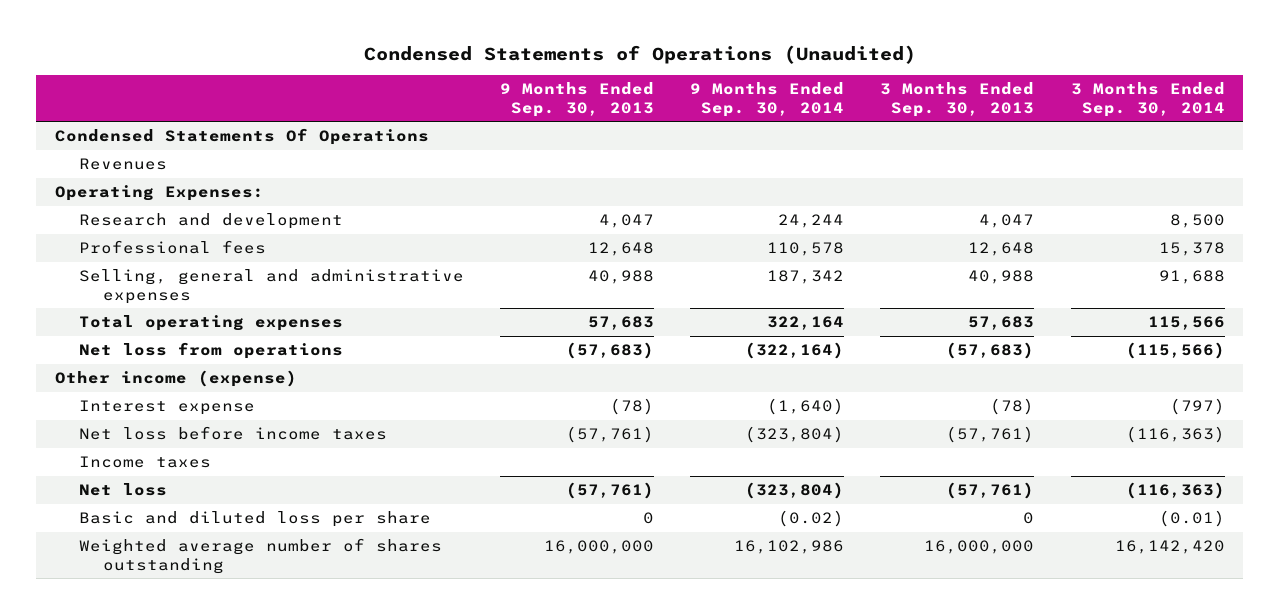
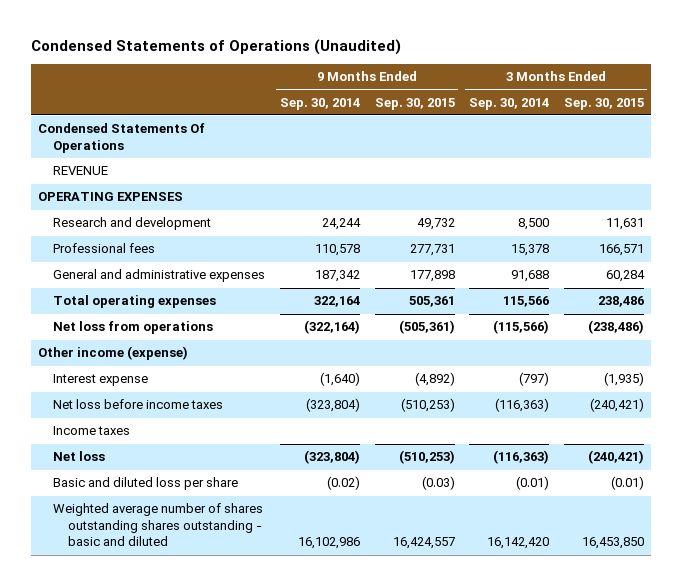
[499,82,654,117] 9 Months Ended Sep. 30, 2013 -> none
[880,82,1035,117] 3 Months Ended Sep. 30, 2013 -> none
none -> [374,97,455,110] Sep. 30, 2015
none -> [563,97,644,110] Sep. 30, 2015
[78,158,167,171] Revenues -> [53,166,109,176] REVENUE
[54,185,264,202] Operating Expenses: -> [38,192,184,202] OPERATING EXPENSES
[78,269,464,304] Selling, general and administrative expenses -> [53,269,266,283] General and administrative expenses
[78,538,442,574] Weighted average number of shares outstanding -> [53,503,264,547] Weighted average number of shares outstanding shares outstanding - basic and diluted

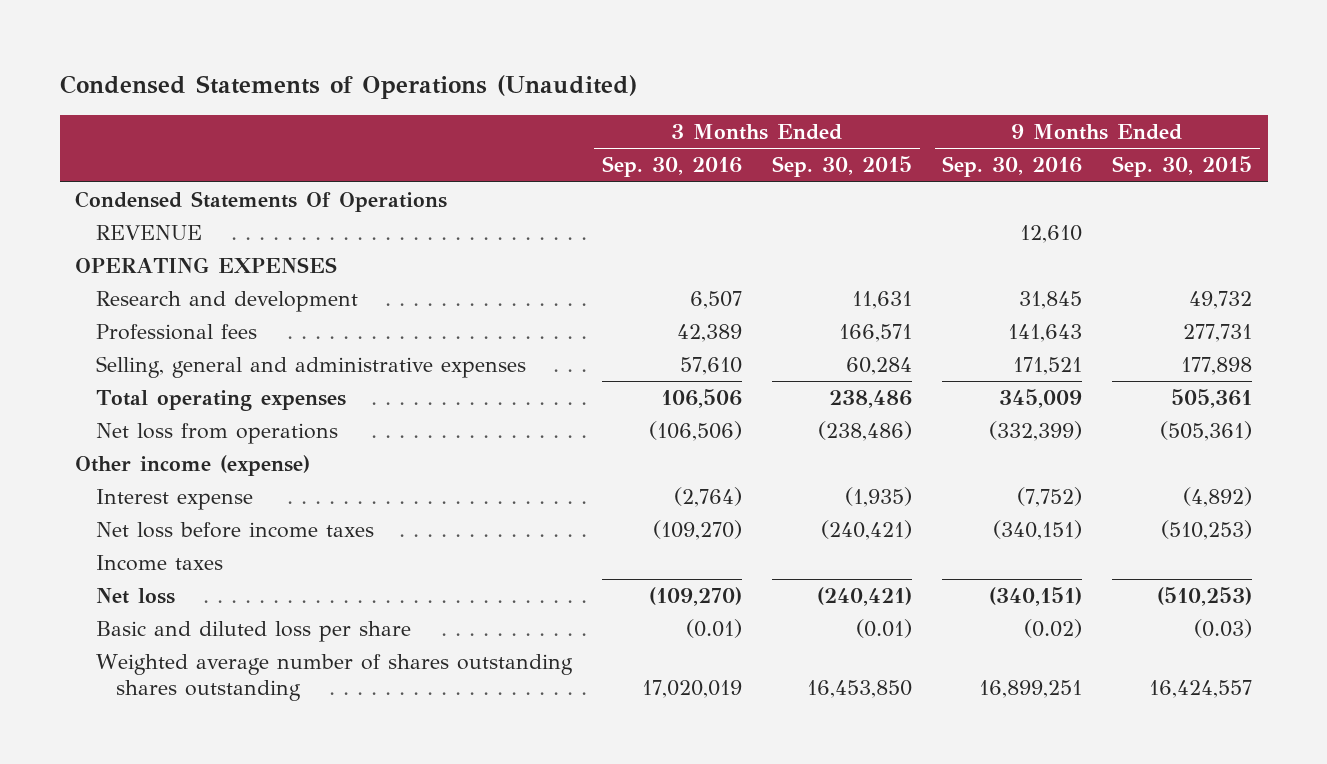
[279,97,360,110] Sep. 30, 2014 -> none
[469,97,550,110] Sep. 30, 2014 -> none
none -> [601,156,742,178] Sep. 30, 2016
none -> [942,156,1083,178] Sep. 30, 2016
[53,269,266,283] General and administrative expenses -> [95,356,526,379] Selling, general and administrative expenses
[53,503,264,547] Weighted average number of shares outstanding shares outstanding - basic and diluted -> [95,654,573,702] Weighted average number of shares outstanding shares outstanding

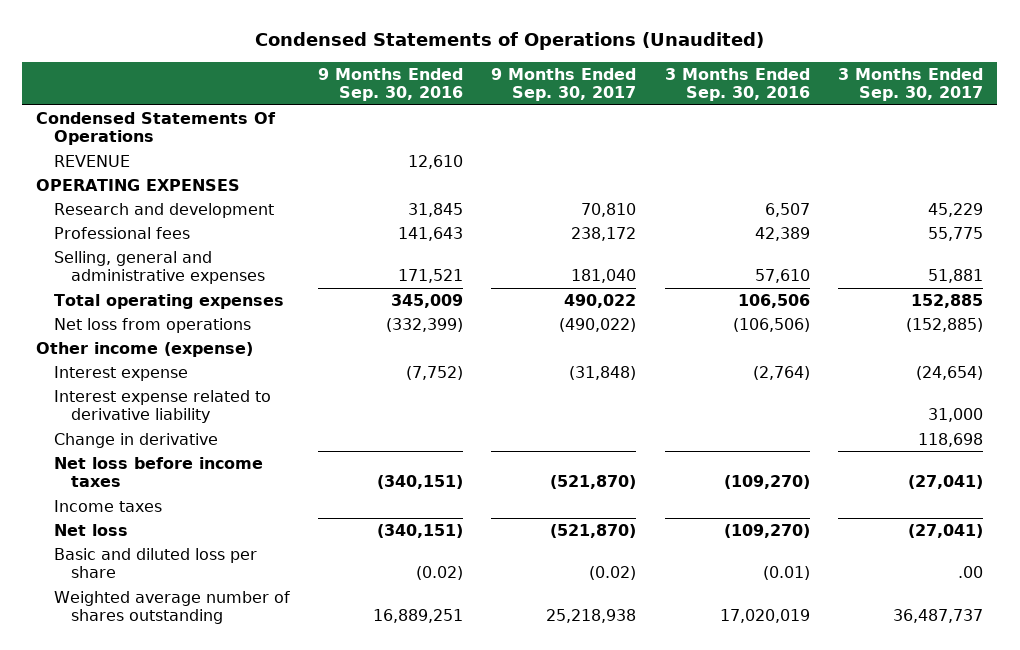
[772,156,913,178] Sep. 30, 2015 -> none
[1112,156,1253,178] Sep. 30, 2015 -> none
none -> [491,67,637,102] 9 Months Ended Sep. 30, 2017
none -> [838,67,984,102] 3 Months Ended Sep. 30, 2017
none -> [53,389,271,424] Interest expense related to derivative liability
none -> [53,432,218,448] Change in derivative
[95,654,573,702] Weighted average number of shares outstanding shares outstanding -> [53,590,290,625] Weighted average number of shares outstanding
[979,680,1083,699] 16,899,251 -> [373,609,464,624] 16,889,251

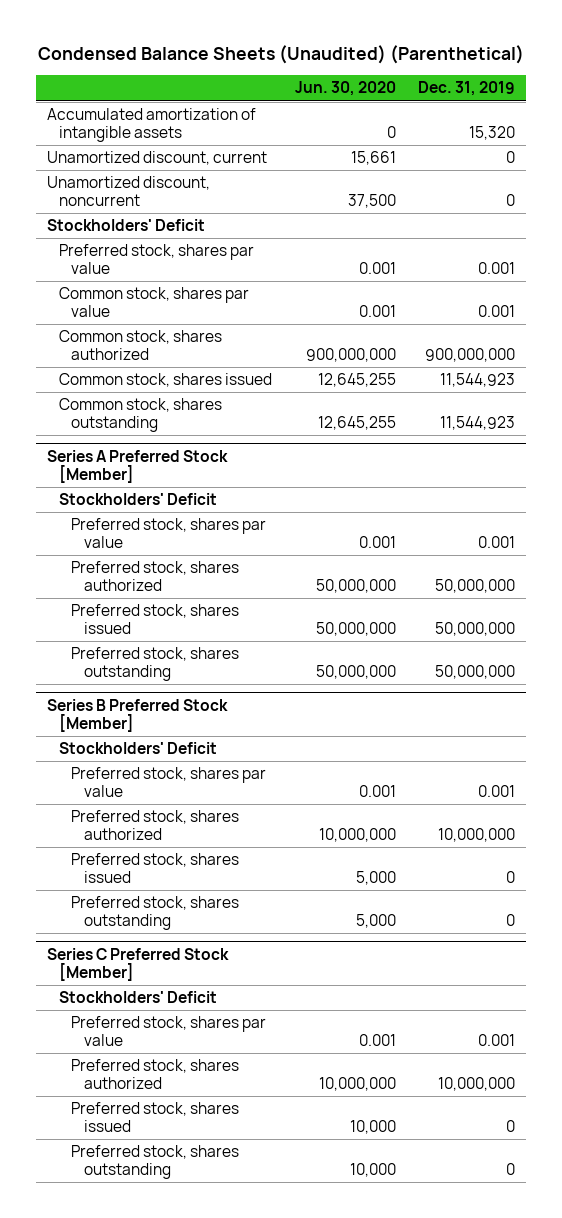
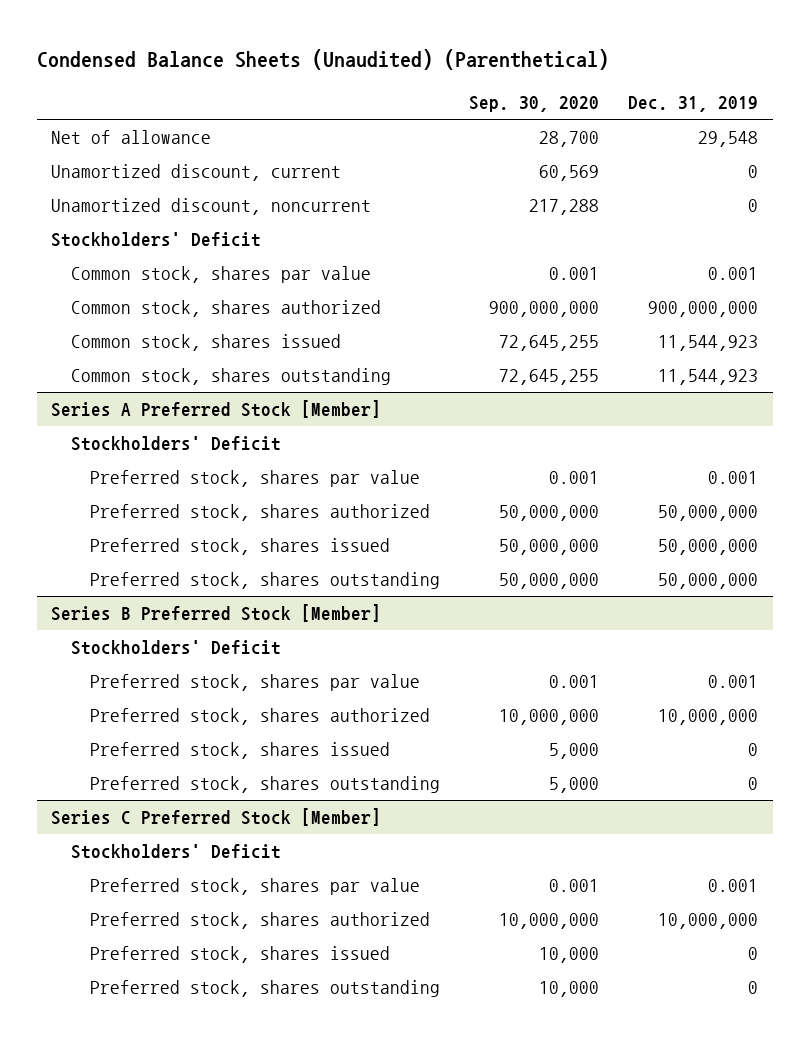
[294,81,396,97] Jun. 30, 2020 -> none
none -> [469,96,600,113] Sep. 30, 2020
[47,108,257,143] Accumulated amortization of intangible assets -> none
none -> [51,130,212,145] Net of allowance
[59,244,255,275] Preferred stock, shares par value -> none

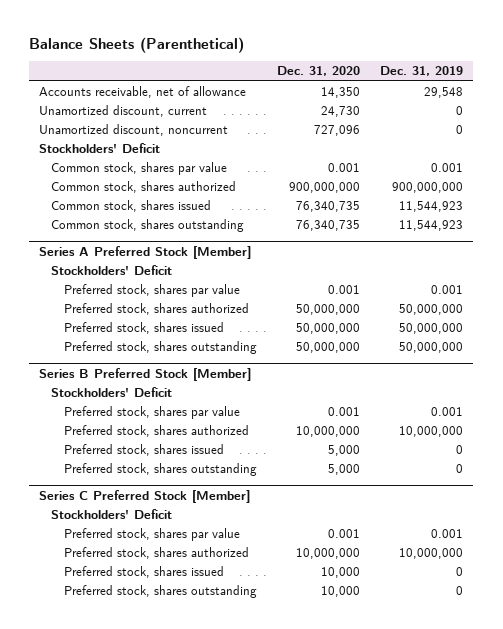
[36,49,609,71] Condensed Balance Sheets (Unaudited) (Parenthetical) -> [29,36,245,53] Balance Sheets (Parenthetical)
[469,96,600,113] Sep. 30, 2020 -> none
none -> [276,66,360,77] Dec. 31, 2020
[51,130,212,145] Net of allowance -> [39,86,247,99] Accounts receivable, net of allowance

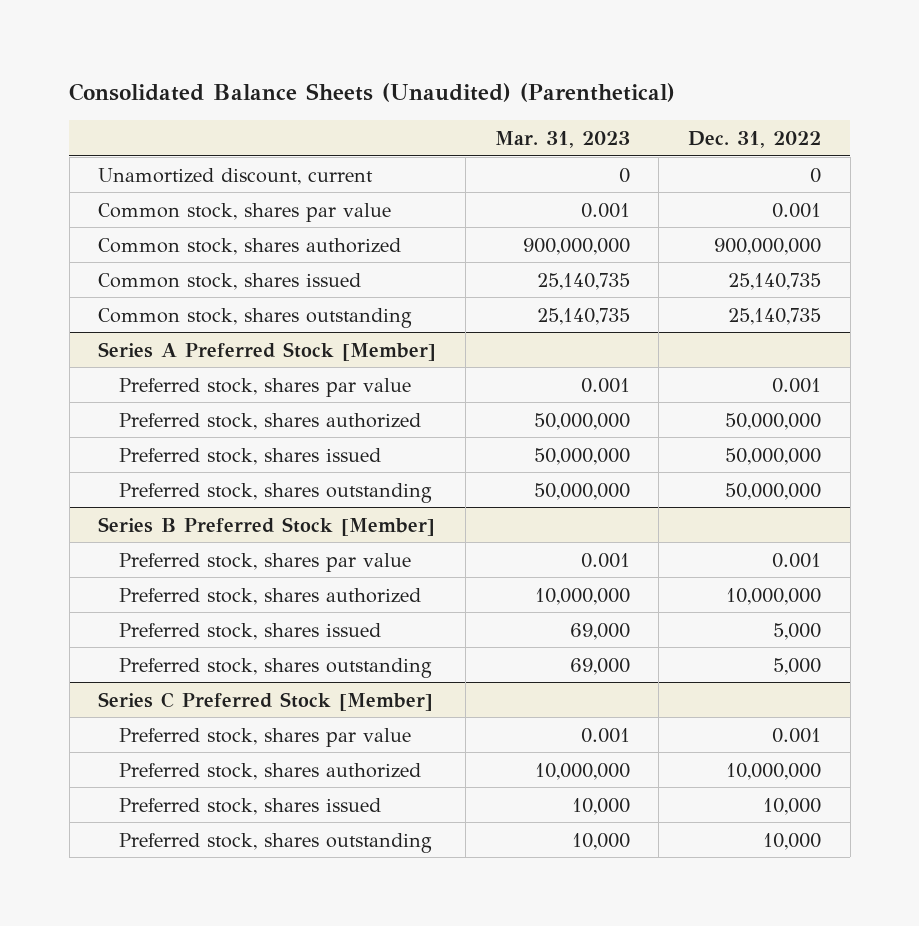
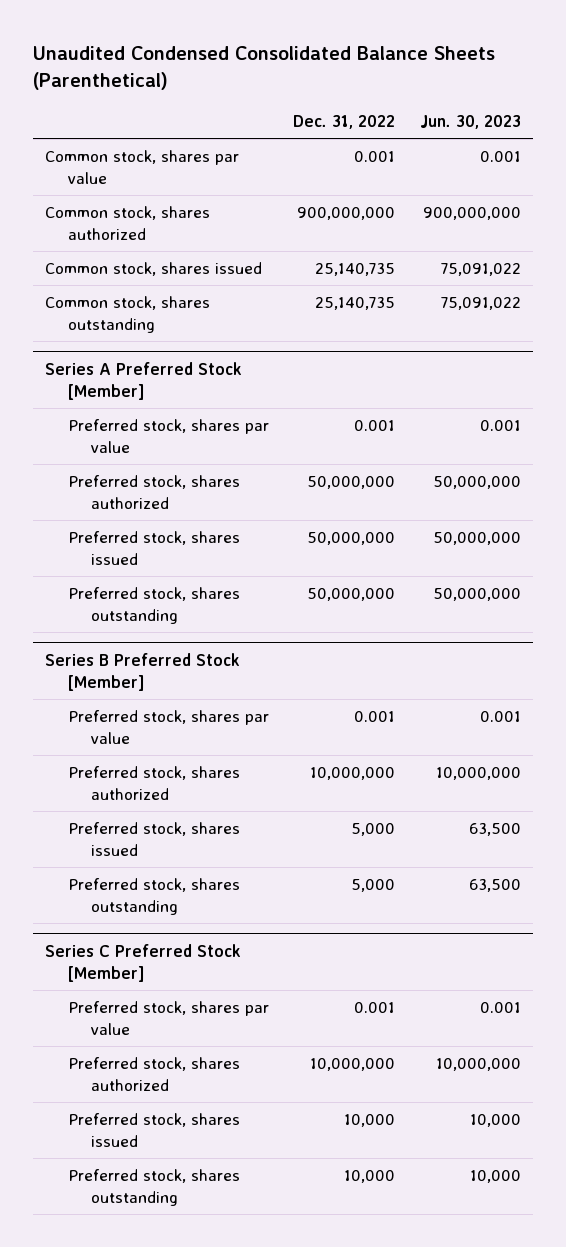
[69,83,676,103] Consolidated Balance Sheets (Unaudited) (Parenthetical) -> [33,45,496,90] Unaudited Condensed Consolidated Balance Sheets (Parenthetical)
[494,130,630,148] Mar. 31, 2023 -> none
none -> [419,114,521,129] Jun. 30, 2023
[98,167,374,185] Unamortized discount, current -> none

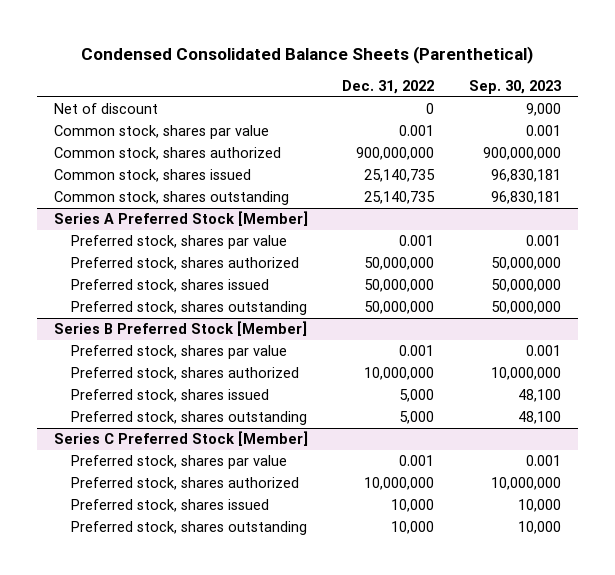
[33,45,496,90] Unaudited Condensed Consolidated Balance Sheets (Parenthetical) -> [81,45,534,64] Condensed Consolidated Balance Sheets (Parenthetical)
[419,114,521,129] Jun. 30, 2023 -> none
none -> [468,79,561,94] Sep. 30, 2023
none -> [54,103,159,115] Net of discount

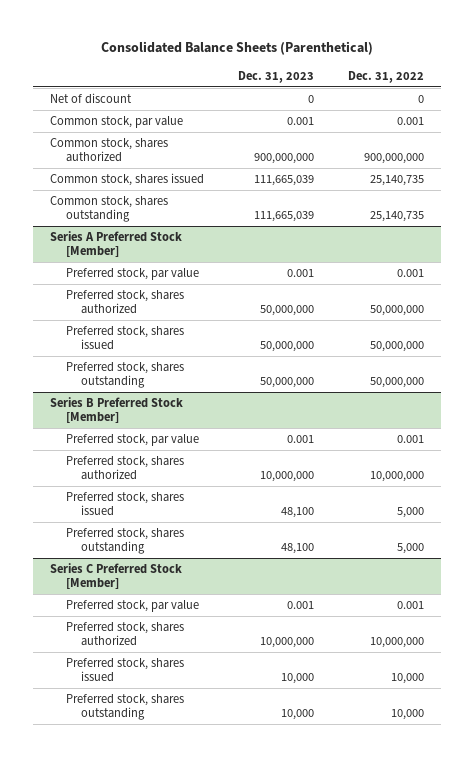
[81,45,534,64] Condensed Consolidated Balance Sheets (Parenthetical) -> [101,41,374,56] Consolidated Balance Sheets (Parenthetical)
[468,79,561,94] Sep. 30, 2023 -> none
none -> [238,70,315,83] Dec. 31, 2023
[54,125,270,140] Common stock, shares par value -> [50,115,184,128] Common stock, par value
[71,235,288,250] Preferred stock, shares par value -> [65,267,199,280] Preferred stock, par value
[71,345,288,360] Preferred stock, shares par value -> [65,433,199,446] Preferred stock, par value
[71,455,288,470] Preferred stock, shares par value -> [65,599,199,612] Preferred stock, par value

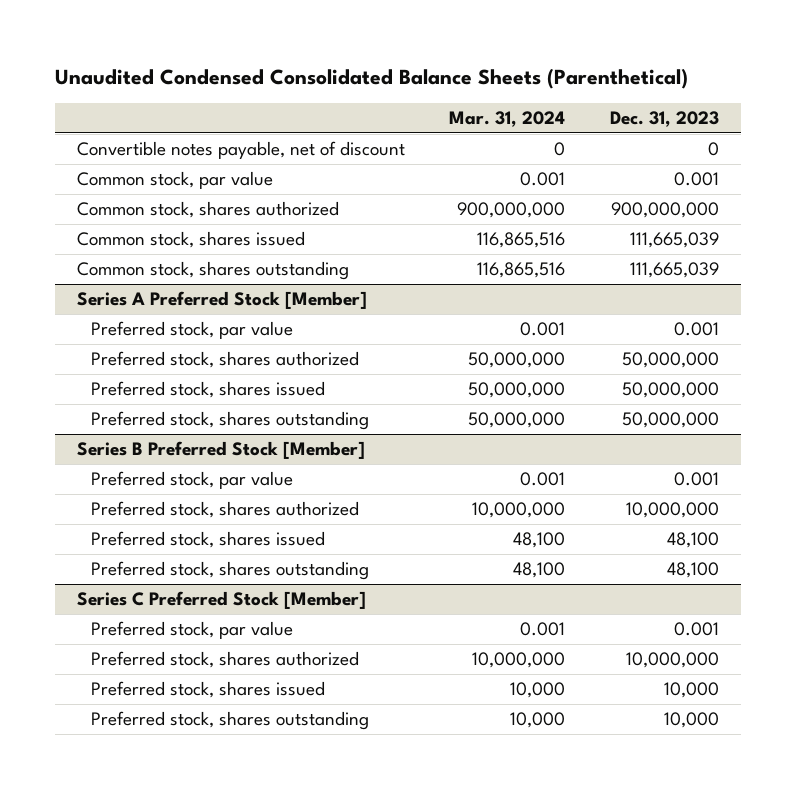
[101,41,374,56] Consolidated Balance Sheets (Parenthetical) -> [54,67,688,89] Unaudited Condensed Consolidated Balance Sheets (Parenthetical)
[348,70,425,83] Dec. 31, 2022 -> none
none -> [449,110,566,127] Mar. 31, 2024
[50,92,133,104] Net of discount -> [76,141,405,160] Convertible notes payable, net of discount

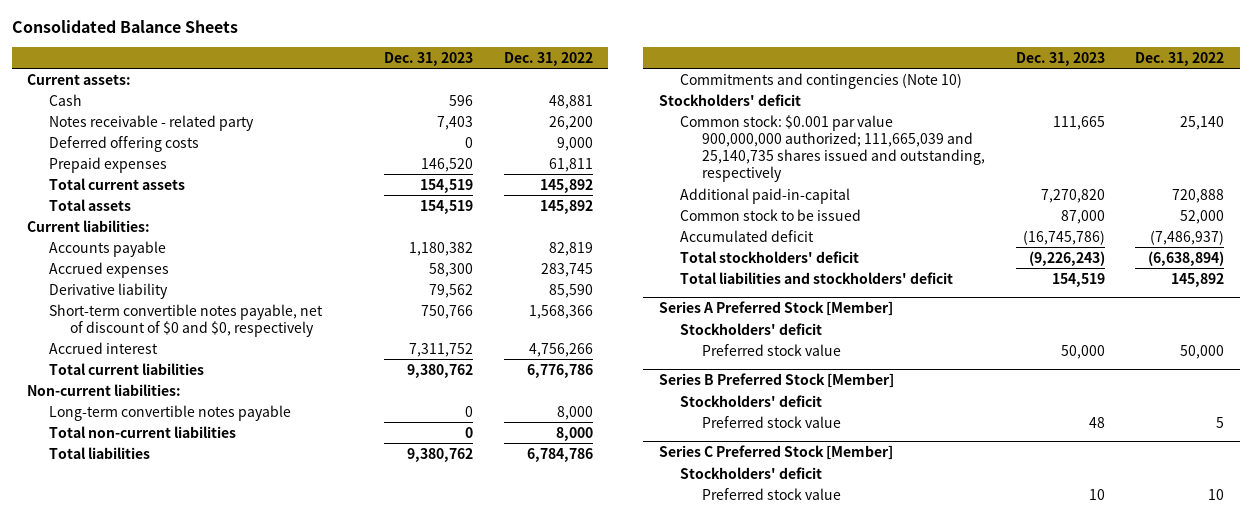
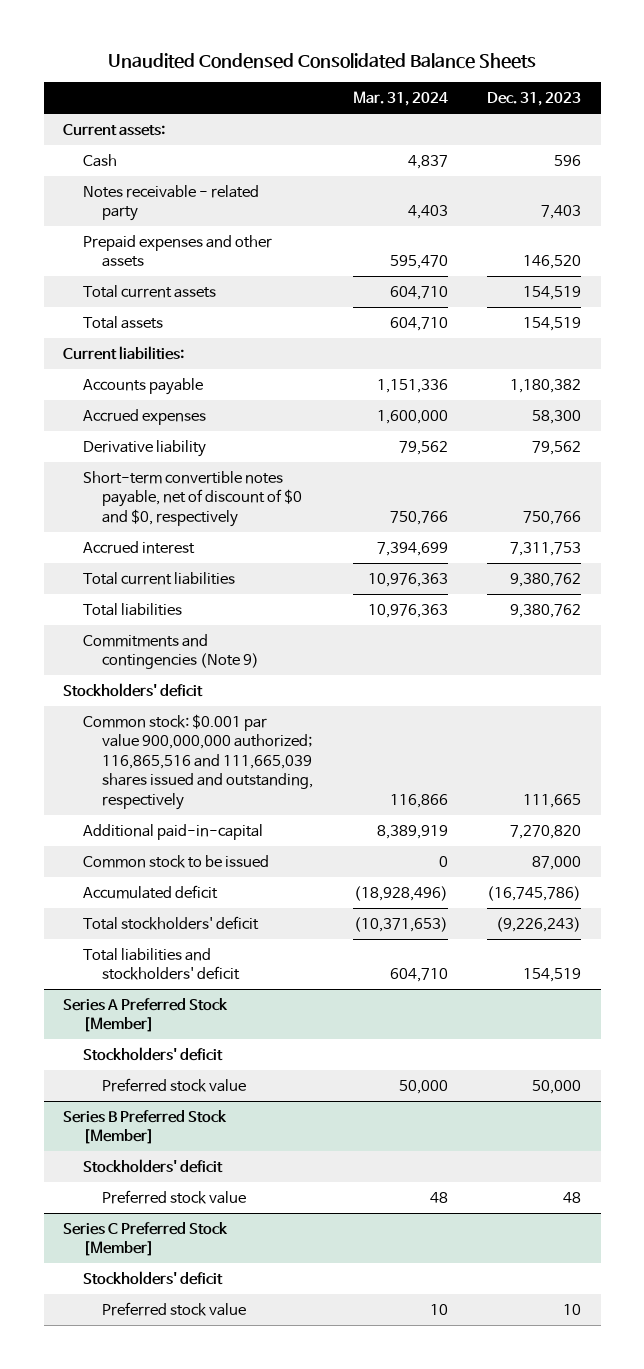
[11,20,238,34] Consolidated Balance Sheets -> [108,53,537,70] Unaudited Condensed Consolidated Balance Sheets
[503,52,593,67] Dec. 31, 2022 -> none
none -> [352,91,448,107] Mar. 31, 2024
[48,135,199,152] Deferred offering costs -> none
[48,156,167,173] Prepaid expenses -> [82,234,272,268] Prepaid expenses and other assets
[408,342,473,357] 7,311,752 -> [510,541,582,556] 7,311,753
[27,383,182,396] Non-current liabilities: -> none
[48,404,291,421] Long-term convertible notes payable -> none
[48,425,236,438] Total non-current liabilities -> none
[680,72,963,89] Commitments and contingencies (Note 10) -> [82,633,260,670] Commitments and contingencies (Note 9)
[680,114,985,183] Common stock: $0.001 par value 900,000,000 authorized; 111,665,039 and 25,140,735 shares issued and outstanding, respectively -> [82,713,314,811] Common stock: $0.001 par value 900,000,000 authorized; 116,865,516 and 111,665,039 shares issued and outstanding, respectively

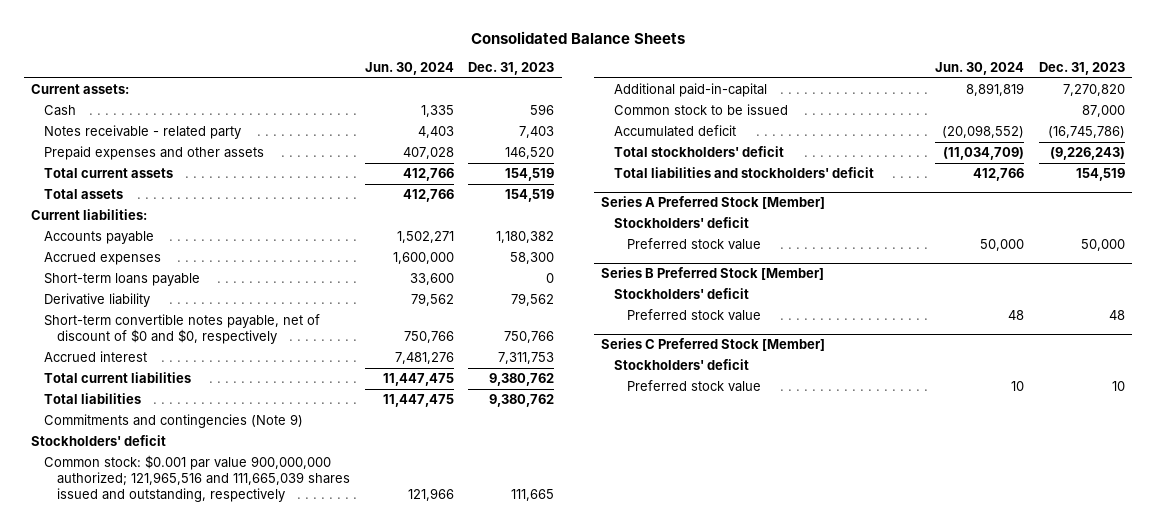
[108,53,537,70] Unaudited Condensed Consolidated Balance Sheets -> [470,30,685,44] Consolidated Balance Sheets
[352,91,448,107] Mar. 31, 2024 -> none
none -> [364,61,454,75] Jun. 30, 2024
none -> [43,273,200,287] Short-term loans payable
[82,713,314,811] Common stock: $0.001 par value 900,000,000 authorized; 116,865,516 and 111,665,039 shares issued and outstanding, respectively -> [43,455,350,503] Common stock: $0.001 par value 900,000,000 authorized; 121,965,516 and 111,665,039 shares issued and outstanding, respectively

